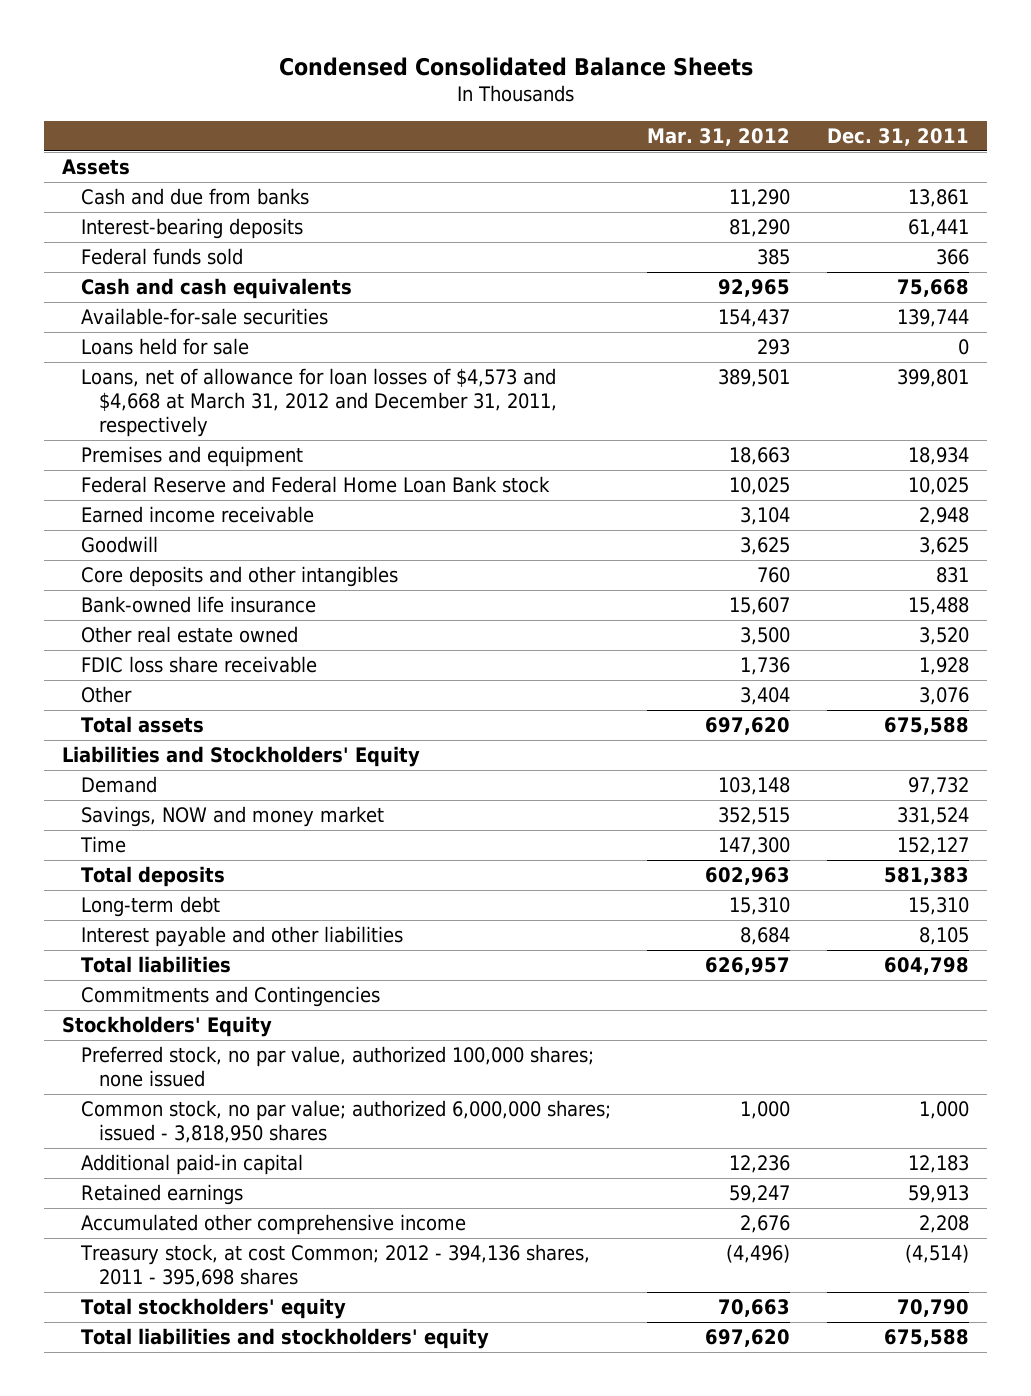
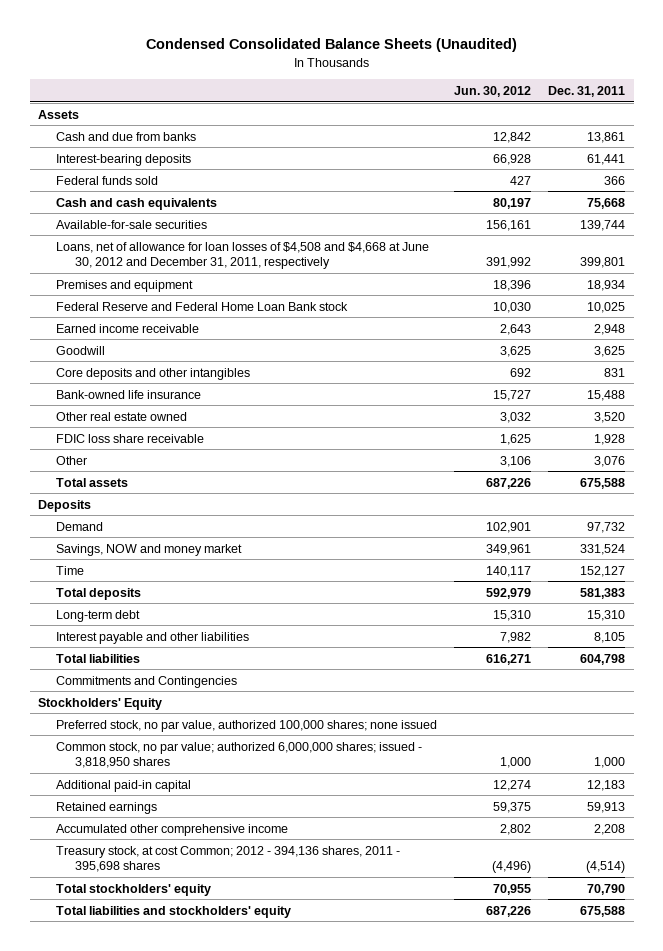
[278,56,753,76] Condensed Consolidated Balance Sheets -> [145,38,517,53] Condensed Consolidated Balance Sheets (Unaudited)
[647,128,791,147] Mar. 31, 2012 -> none
none -> [454,85,532,97] Jun. 30, 2012
[80,338,249,356] Loans held for sale -> none
[80,368,558,438] Loans, net of allowance for loan losses of $4,573 and $4,668 at March 31, 2012 and December 31, 2011, respectively -> [56,241,430,269] Loans, net of allowance for loan losses of $4,508 and $4,668 at June 30, 2012 and December 31, 2011, respectively
[62,746,421,768] Liabilities and Stockholders' Equity -> none
none -> [38,499,92,512] Deposits

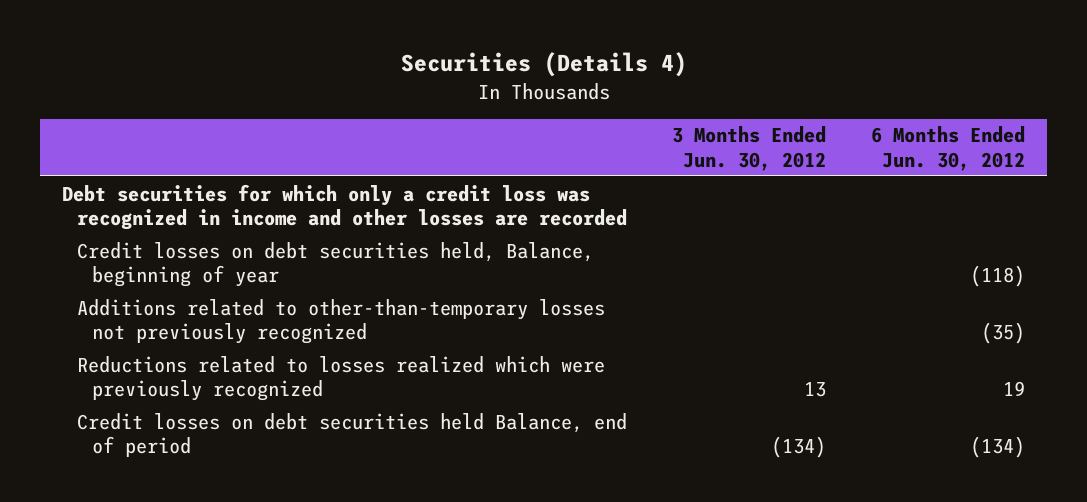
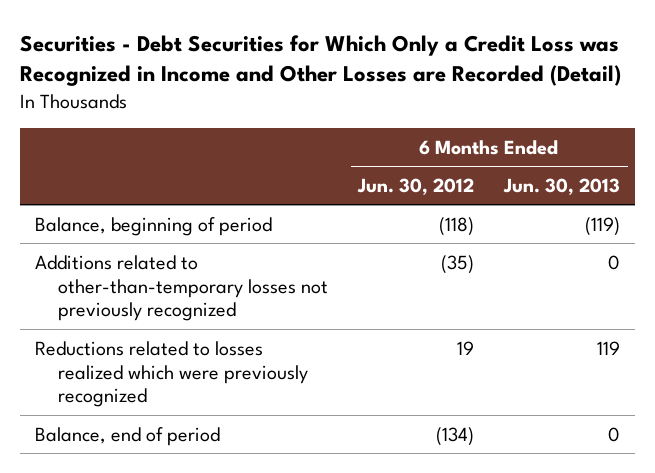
[400,52,687,78] Securities (Details 4) -> [19,34,621,87] Securities - Debt Securities for Which Only a Credit Loss was Recognized in Income and Other Losses are Recorded (Detail)
[672,126,827,171] 3 Months Ended Jun. 30, 2012 -> none
none -> [503,177,621,195] Jun. 30, 2013
[62,183,628,230] Debt securities for which only a credit loss was recognized in income and other losses are recorded -> none
[77,241,595,287] Credit losses on debt securities held, Balance, beginning of year -> [34,216,272,236] Balance, beginning of period
[77,412,628,457] Credit losses on debt securities held Balance, end of period -> [34,426,220,446] Balance, end of period

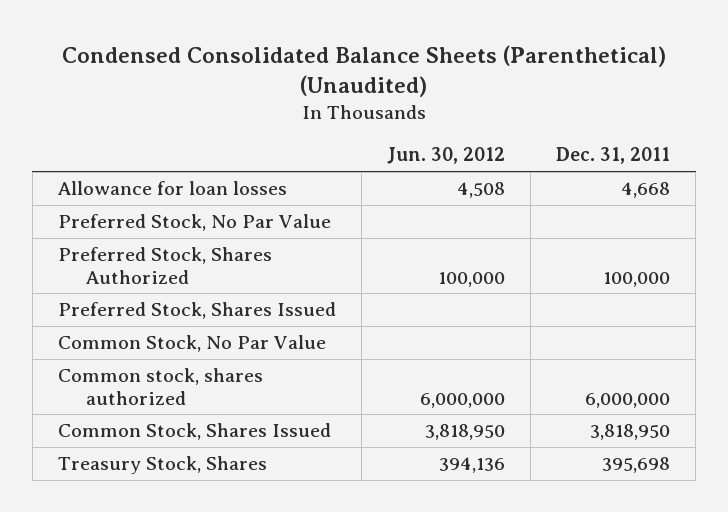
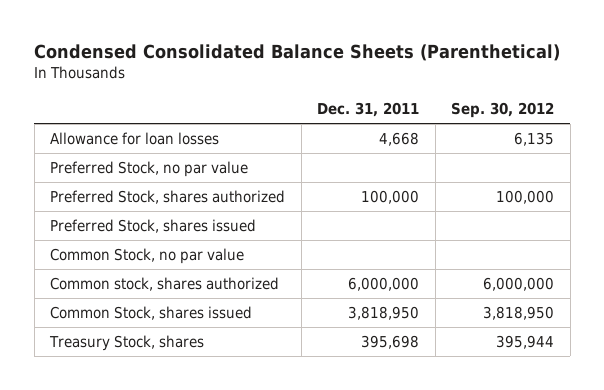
[61,44,666,97] Condensed Consolidated Balance Sheets (Parenthetical) (Unaudited) -> [34,43,561,61] Condensed Consolidated Balance Sheets (Parenthetical)
[386,147,505,165] Jun. 30, 2012 -> none
none -> [451,101,555,118] Sep. 30, 2012
[57,214,331,232] Preferred Stock, No Par Value -> [50,161,249,178] Preferred Stock, no par value
[57,247,272,284] Preferred Stock, Shares Authorized -> [50,190,286,205] Preferred Stock, shares authorized
[57,302,336,320] Preferred Stock, Shares Issued -> [50,219,257,234] Preferred Stock, shares issued
[57,335,326,353] Common Stock, No Par Value -> [50,248,245,265] Common Stock, no par value
[57,423,331,441] Common Stock, Shares Issued -> [50,306,253,321] Common Stock, shares issued
[57,456,267,475] Treasury Stock, Shares -> [49,335,205,352] Treasury Stock, shares

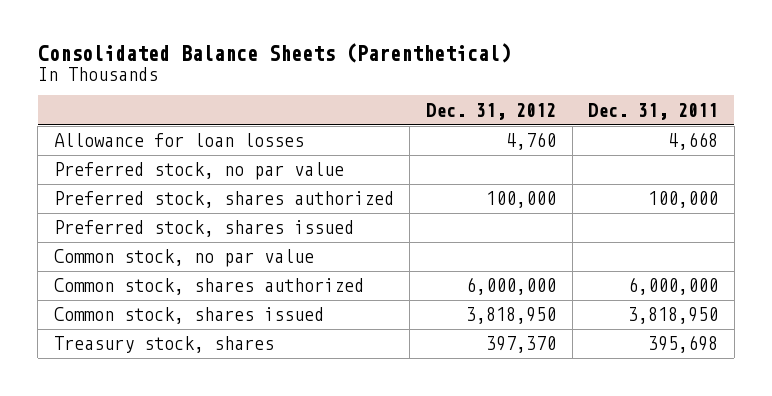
[34,43,561,61] Condensed Consolidated Balance Sheets (Parenthetical) -> [37,42,511,63] Consolidated Balance Sheets (Parenthetical)
[451,101,555,118] Sep. 30, 2012 -> none
none -> [425,102,556,120] Dec. 31, 2012
[50,161,249,178] Preferred Stock, no par value -> [53,162,344,181] Preferred stock, no par value
[50,190,286,205] Preferred Stock, shares authorized -> [53,191,394,209] Preferred stock, shares authorized
[50,219,257,234] Preferred Stock, shares issued -> [53,220,354,238] Preferred stock, shares issued
[50,248,245,265] Common Stock, no par value -> [53,249,314,268] Common stock, no par value
[50,306,253,321] Common Stock, shares issued -> [53,307,324,325] Common stock, shares issued
[49,335,205,352] Treasury Stock, shares -> [53,336,274,354] Treasury stock, shares

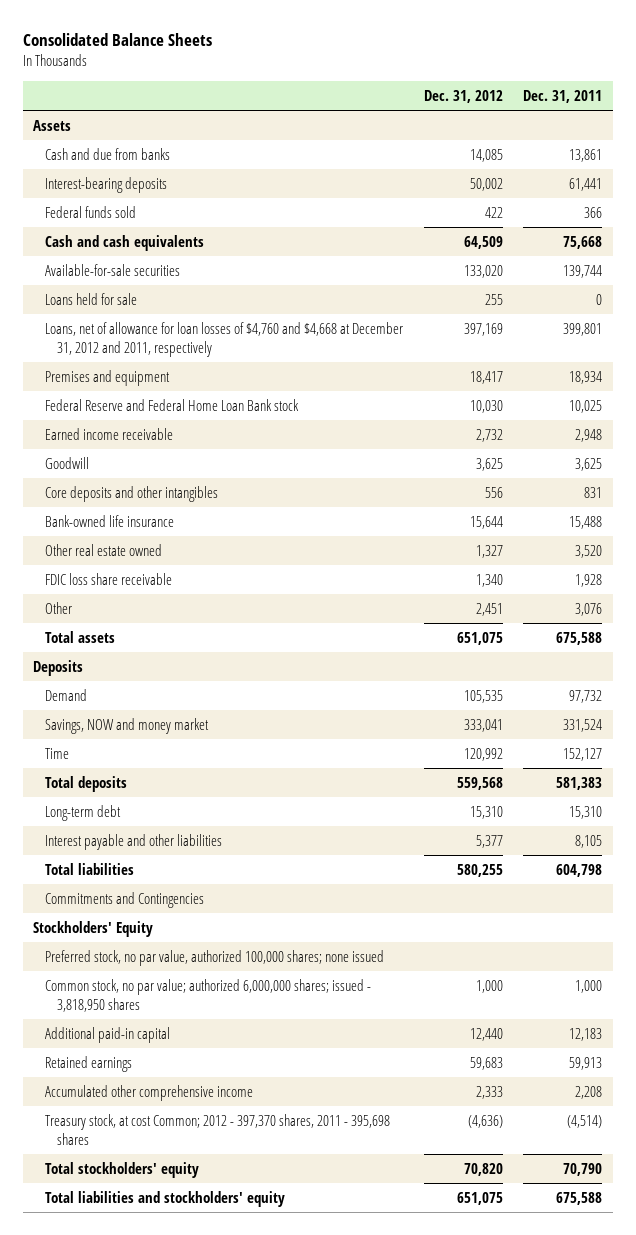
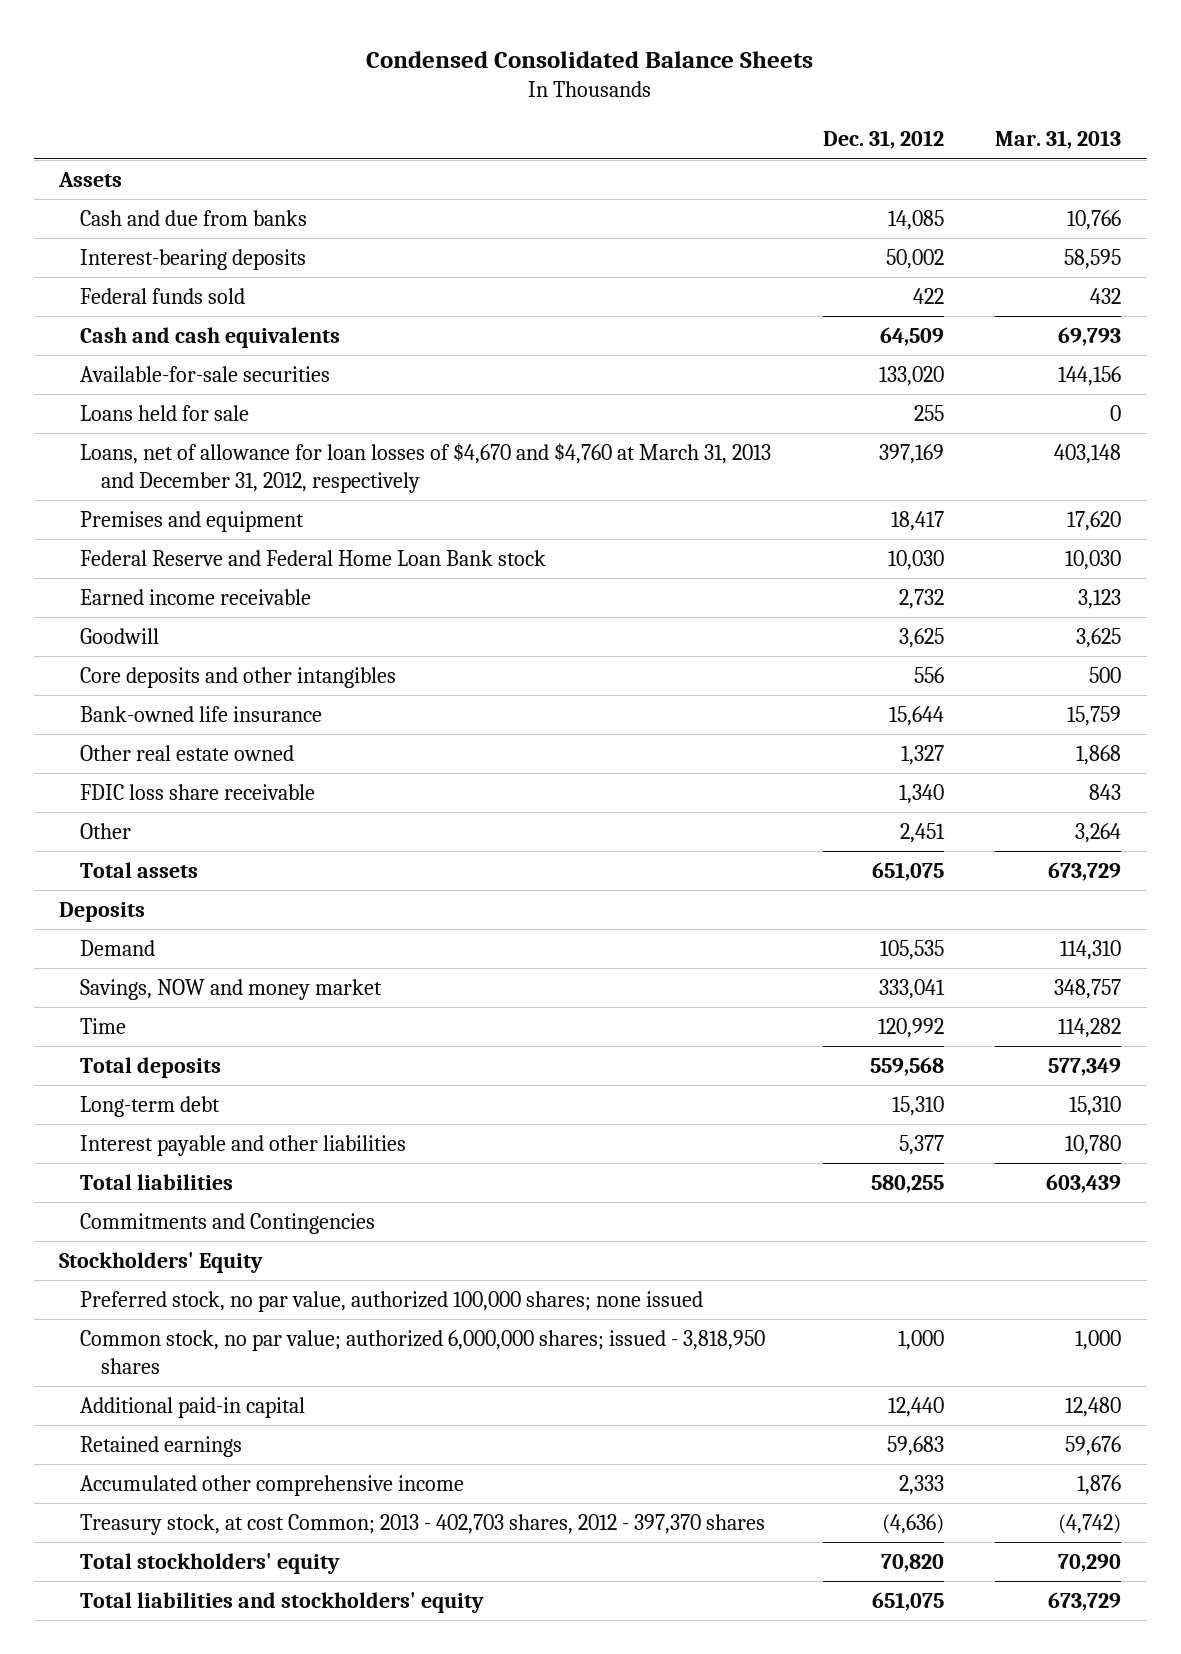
[23,33,213,47] Consolidated Balance Sheets -> [366,50,814,68] Condensed Consolidated Balance Sheets
[523,89,603,103] Dec. 31, 2011 -> none
none -> [995,130,1122,150] Mar. 31, 2013
[45,321,404,357] Loans, net of allowance for loan losses of $4,760 and $4,668 at December 31, 2012 and 2011, respectively -> [80,443,772,493] Loans, net of allowance for loan losses of $4,670 and $4,760 at March 31, 2013 and December 31, 2012, respectively
[45,1113,391,1145] Treasury stock, at cost Common; 2012 - 397,370 shares, 2011 - 395,698 shares -> [80,1514,766,1536] Treasury stock, at cost Common; 2013 - 402,703 shares, 2012 - 397,370 shares

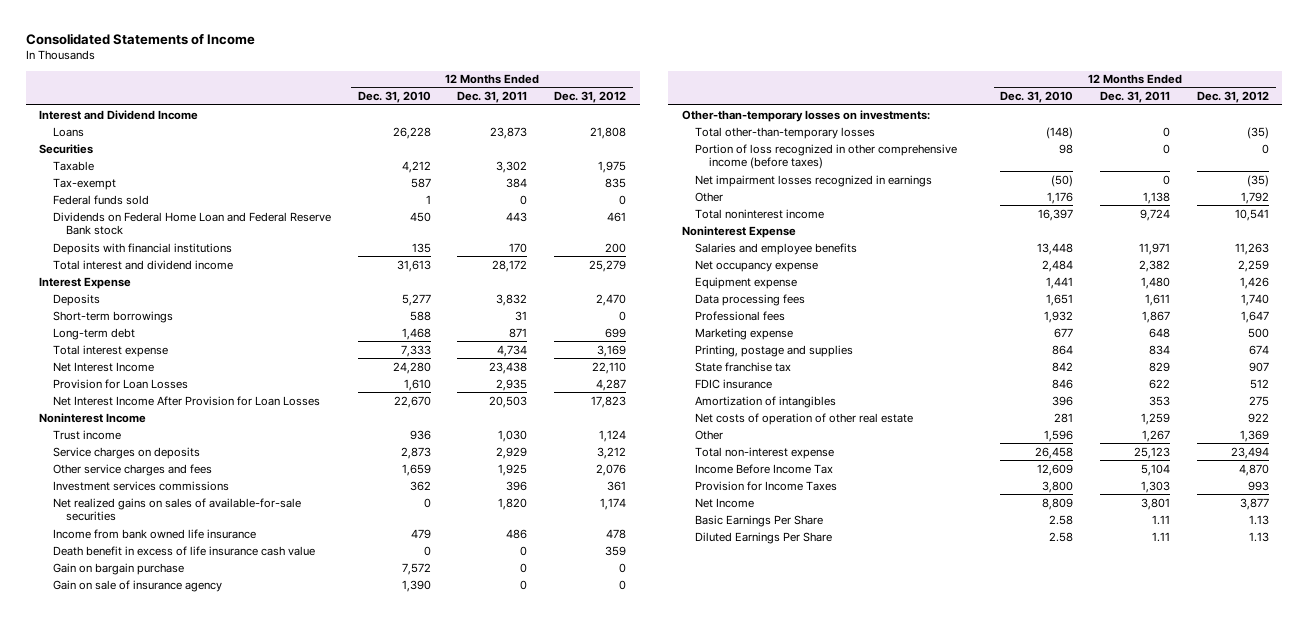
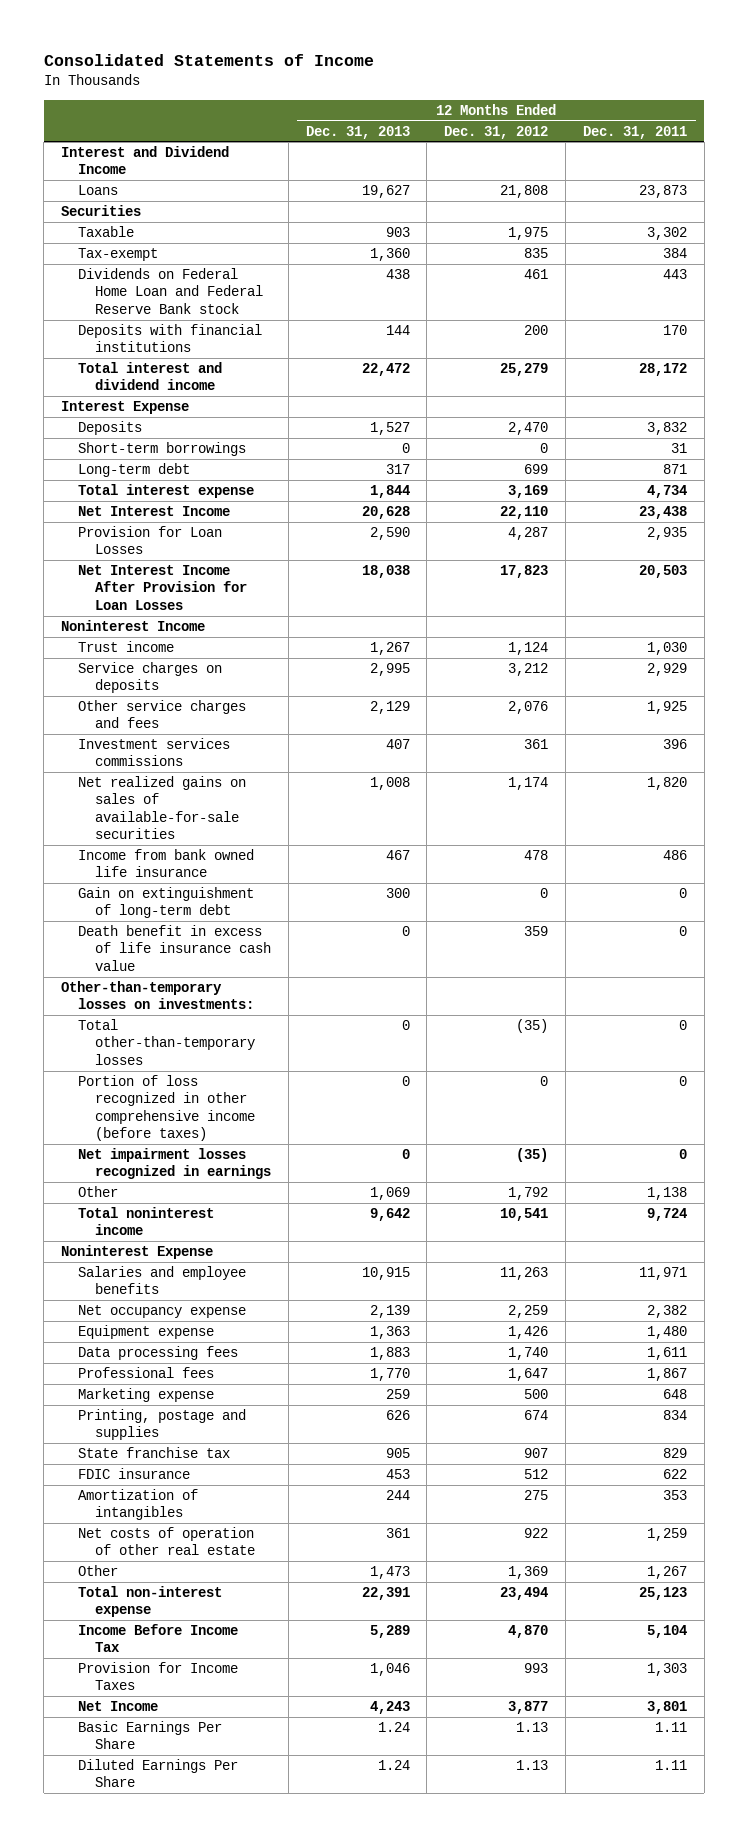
[357,91,431,104] Dec. 31, 2010 -> none
none -> [305,125,410,139] Dec. 31, 2013
[52,194,149,205] Federal funds sold -> none
none -> [78,887,255,919] Gain on extinguishment of long-term debt
[52,562,184,575] Gain on bargain purchase -> none
[52,579,222,592] Gain on sale of insurance agency -> none

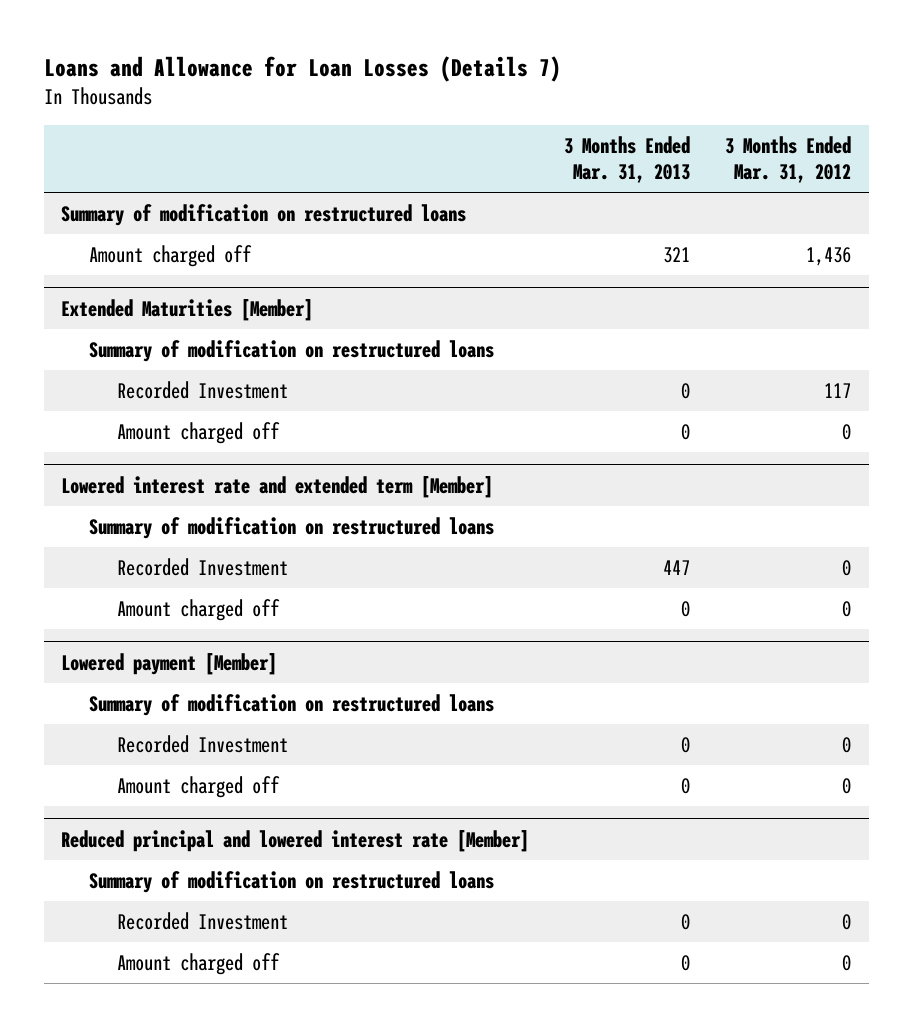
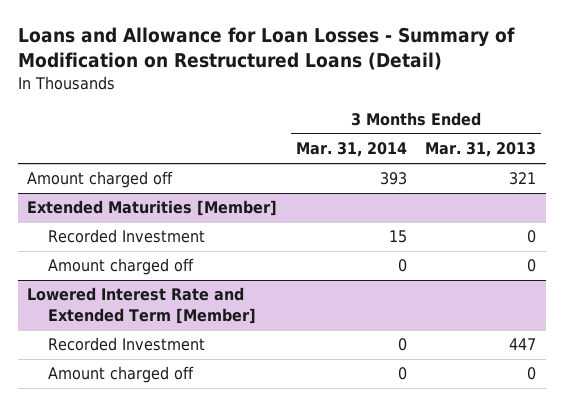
[44,56,562,83] Loans and Allowance for Loan Losses (Details 7) -> [17,27,515,71] Loans and Allowance for Loan Losses - Summary of Modification on Restructured Loans (Detail)
[725,136,852,183] 3 Months Ended Mar. 31, 2012 -> none
none -> [295,142,407,158] Mar. 31, 2014
[61,203,467,226] Summary of modification on restructured loans -> none
[89,339,495,362] Summary of modification on restructured loans -> none
[89,516,495,539] Summary of modification on restructured loans -> none
[61,475,494,498] Lowered interest rate and extended term [Member] -> [27,287,256,325] Lowered Interest Rate and Extended Term [Member]
[61,652,278,675] Lowered payment [Member] -> none
[89,693,495,716] Summary of modification on restructured loans -> none
[116,734,288,753] Recorded Investment -> none
[116,775,280,798] Amount charged off -> none
[61,829,530,852] Reduced principal and lowered interest rate [Member] -> none
[89,870,495,893] Summary of modification on restructured loans -> none
[116,911,288,930] Recorded Investment -> none
[116,952,280,975] Amount charged off -> none

